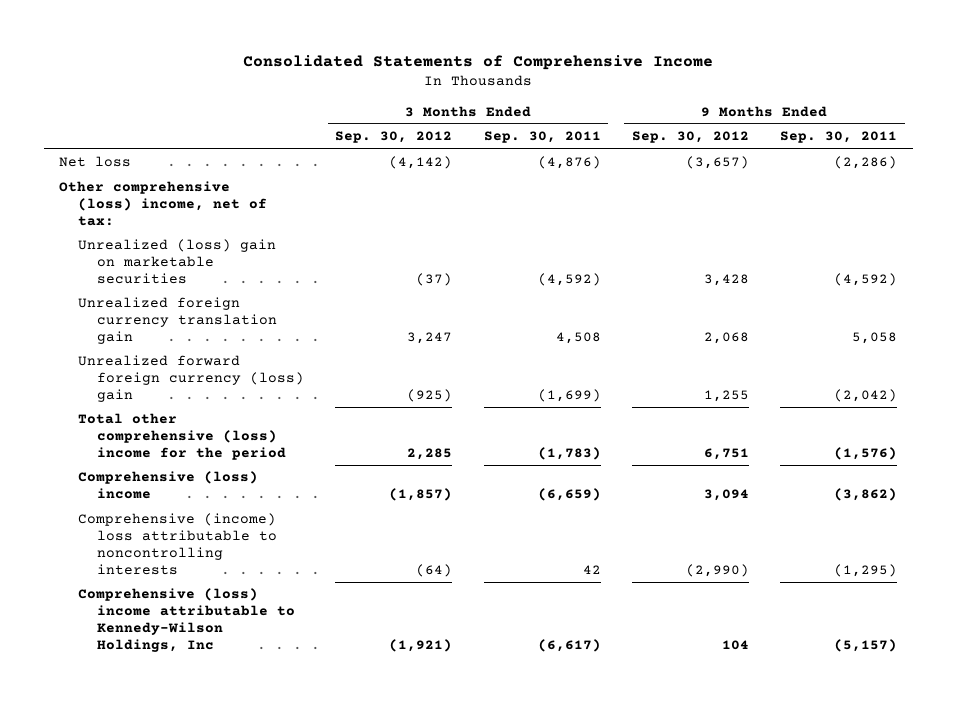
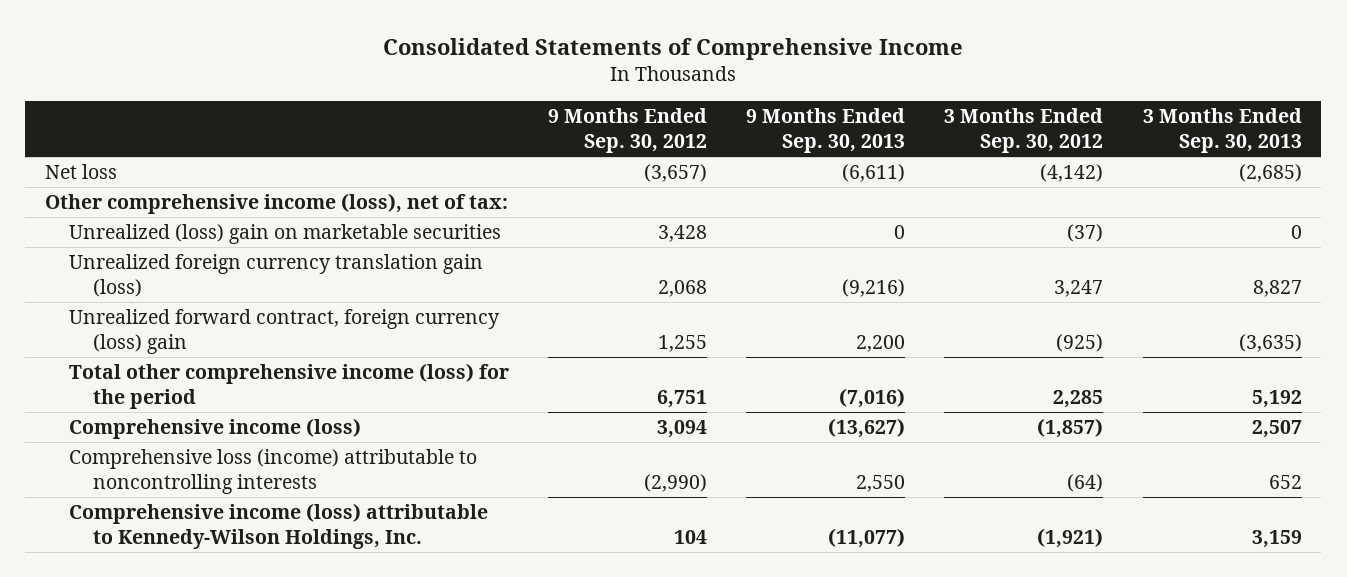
[483,131,601,144] Sep. 30, 2011 -> none
[780,131,898,144] Sep. 30, 2011 -> none
none -> [746,107,906,153] 9 Months Ended Sep. 30, 2013
none -> [1142,107,1302,153] 3 Months Ended Sep. 30, 2013
[59,181,268,227] Other comprehensive (loss) income, net of tax: -> [45,193,509,215] Other comprehensive income (loss), net of tax:
[78,297,278,345] Unrealized foreign currency translation gain -> [68,254,483,298] Unrealized foreign currency translation gain (loss)
[78,355,305,403] Unrealized forward foreign currency (loss) gain -> [68,309,500,355] Unrealized forward contract, foreign currency (loss) gain
[78,413,287,461] Total other comprehensive (loss) income for the period -> [68,363,509,410] Total other comprehensive income (loss) for the period
[78,471,259,500] Comprehensive (loss) income -> [68,418,361,440] Comprehensive income (loss)
[78,513,278,576] Comprehensive (income) loss attributable to noncontrolling interests -> [68,449,477,495] Comprehensive loss (income) attributable to noncontrolling interests
[78,588,296,653] Comprehensive (loss) income attributable to Kennedy-Wilson Holdings, Inc -> [68,503,488,550] Comprehensive income (loss) attributable to Kennedy-Wilson Holdings, Inc.

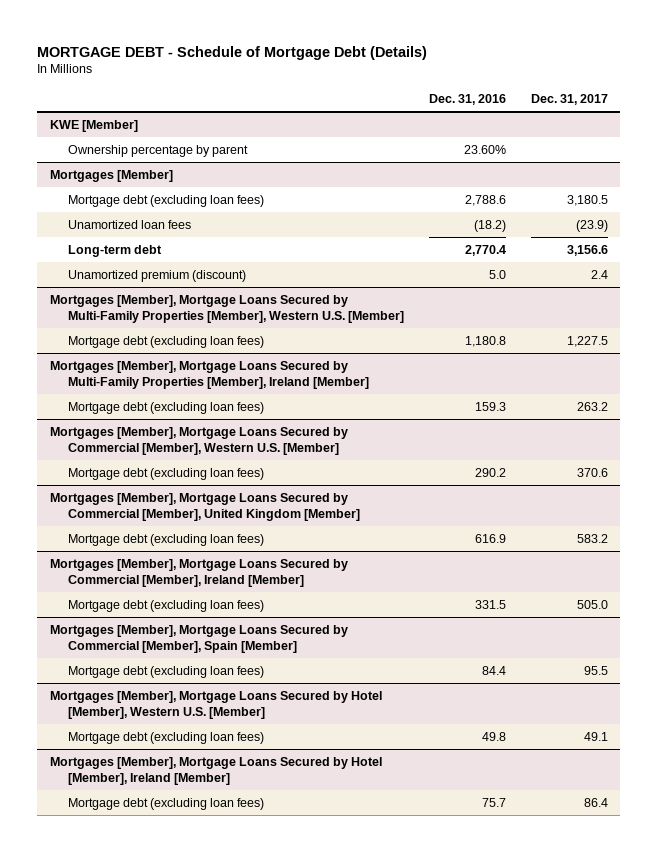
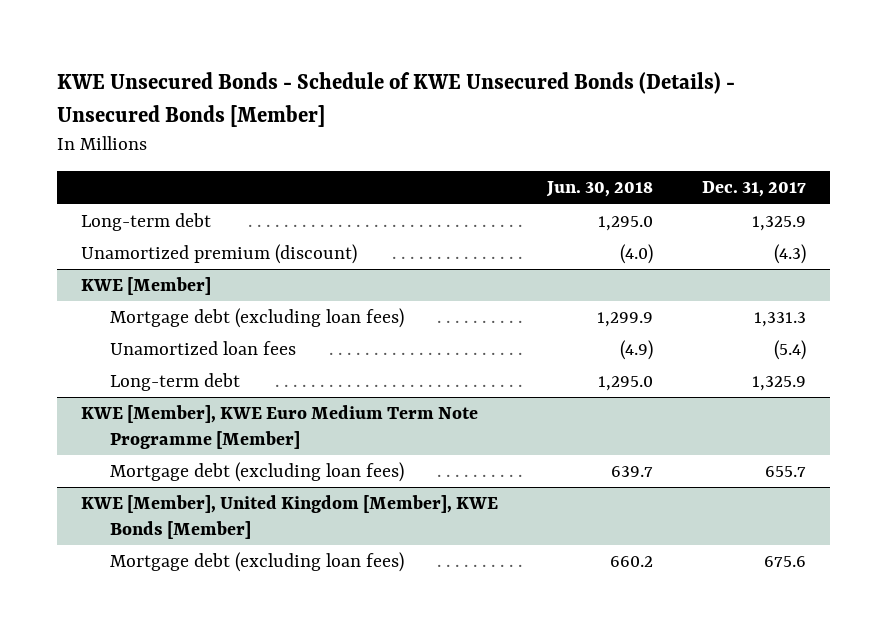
[37,45,428,60] MORTGAGE DEBT - Schedule of Mortgage Debt (Details) -> [56,72,735,127] KWE Unsecured Bonds - Schedule of KWE Unsecured Bonds (Details) - Unsecured Bonds [Member]
[428,93,506,105] Dec. 31, 2016 -> none
none -> [545,181,653,198] Jun. 30, 2018
none -> [80,213,211,232] Long-term debt
none -> [80,244,357,265] Unamortized premium (discount)
[67,144,248,157] Ownership percentage by parent -> none
[49,169,173,182] Mortgages [Member] -> none
[67,269,246,282] Unamortized premium (discount) -> none
[49,294,404,324] Mortgages [Member], Mortgage Loans Secured by Multi-Family Properties [Member], Western U.S. [Member] -> none
[49,360,369,390] Mortgages [Member], Mortgage Loans Secured by Multi-Family Properties [Member], Ireland [Member] -> none
[49,426,348,456] Mortgages [Member], Mortgage Loans Secured by Commercial [Member], Western U.S. [Member] -> none
[67,467,264,480] Mortgage debt (excluding loan fees) -> none
[49,492,360,522] Mortgages [Member], Mortgage Loans Secured by Commercial [Member], United Kingdom [Member] -> none
[67,533,264,546] Mortgage debt (excluding loan fees) -> none
[49,558,348,588] Mortgages [Member], Mortgage Loans Secured by Commercial [Member], Ireland [Member] -> none
[67,599,264,612] Mortgage debt (excluding loan fees) -> none
[49,624,348,654] Mortgages [Member], Mortgage Loans Secured by Commercial [Member], Spain [Member] -> none
[67,665,264,678] Mortgage debt (excluding loan fees) -> none
[49,690,382,720] Mortgages [Member], Mortgage Loans Secured by Hotel [Member], Western U.S. [Member] -> none
[67,731,264,744] Mortgage debt (excluding loan fees) -> none
[49,756,382,786] Mortgages [Member], Mortgage Loans Secured by Hotel [Member], Ireland [Member] -> none
[67,797,264,810] Mortgage debt (excluding loan fees) -> none
[566,194,608,206] 3,180.5 -> [753,312,806,328] 1,331.3
[575,219,608,232] (23.9) -> [773,340,806,361] (5.4)
[566,244,608,256] 3,156.6 -> [751,376,806,392] 1,325.9
none -> [80,405,478,450] KWE [Member], KWE Euro Medium Term Note Programme [Member]
[566,335,608,347] 1,227.5 -> [764,466,806,478] 655.7
none -> [80,495,498,540] KWE [Member], United Kingdom [Member], KWE Bonds [Member]
[576,401,608,411] 263.2 -> [763,556,806,568] 675.6

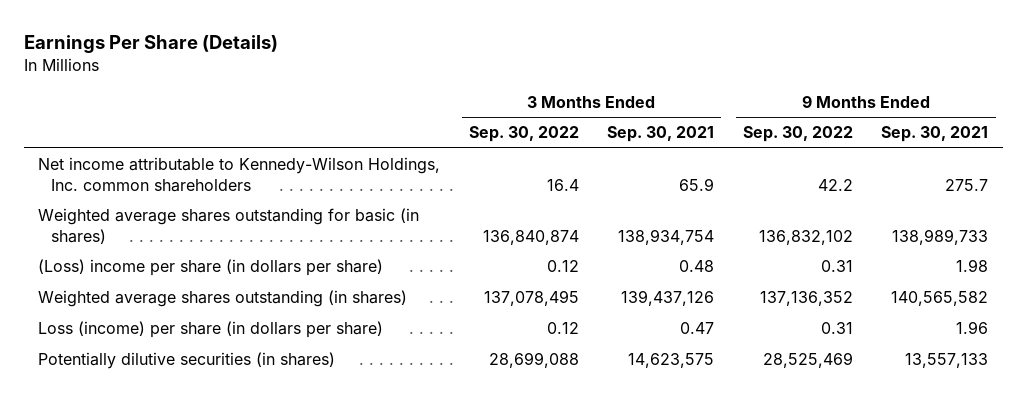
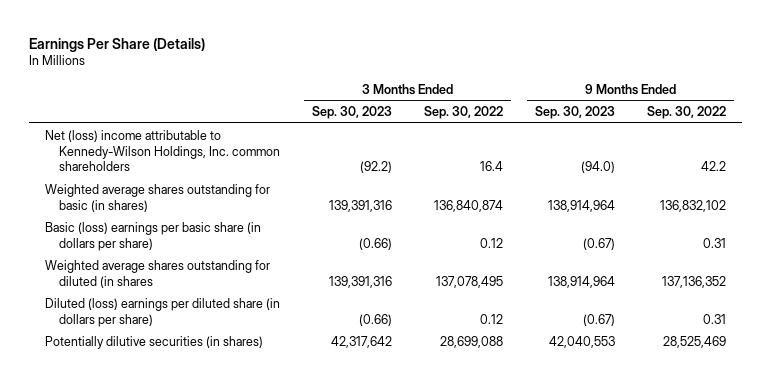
[607,126,715,143] Sep. 30, 2021 -> none
[881,126,989,143] Sep. 30, 2021 -> none
none -> [312,106,393,120] Sep. 30, 2023
none -> [535,106,616,120] Sep. 30, 2023
[38,157,441,193] Net income attributable to Kennedy-Wilson Holdings, Inc. common shareholders -> [45,129,281,172] Net (loss) income attributable to Kennedy-Wilson Holdings, Inc. common shareholders
[38,259,384,277] (Loss) income per share (in dollars per share) -> [45,221,262,251] Basic (loss) earnings per basic share (in dollars per share)
[38,290,408,308] Weighted average shares outstanding (in shares) -> [45,259,271,288] Weighted average shares outstanding for diluted (in shares
[38,321,384,339] Loss (income) per share (in dollars per share) -> [45,297,281,327] Diluted (loss) earnings per diluted share (in dollars per share)

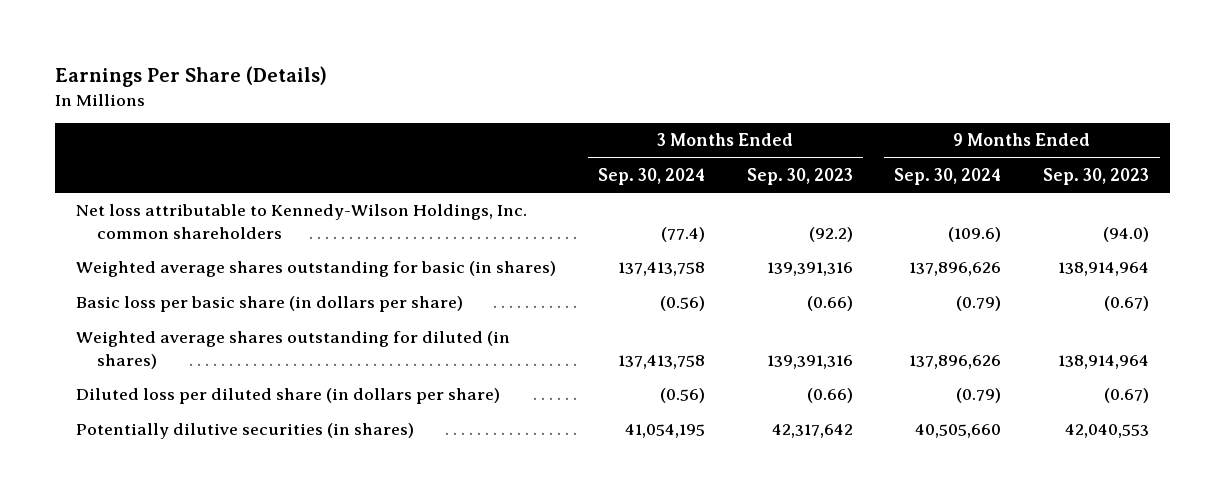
[424,106,504,120] Sep. 30, 2022 -> none
[647,106,727,120] Sep. 30, 2022 -> none
none -> [597,168,705,186] Sep. 30, 2024
none -> [894,168,1002,186] Sep. 30, 2024
[45,129,281,172] Net (loss) income attributable to Kennedy-Wilson Holdings, Inc. common shareholders -> [76,204,528,239] Net loss attributable to Kennedy-Wilson Holdings, Inc. common shareholders
[45,221,262,251] Basic (loss) earnings per basic share (in dollars per share) -> [76,296,464,313] Basic loss per basic share (in dollars per share)
[45,259,271,288] Weighted average shares outstanding for diluted (in shares -> [76,331,511,369] Weighted average shares outstanding for diluted (in shares)
[45,297,281,327] Diluted (loss) earnings per diluted share (in dollars per share) -> [76,388,501,405] Diluted loss per diluted share (in dollars per share)

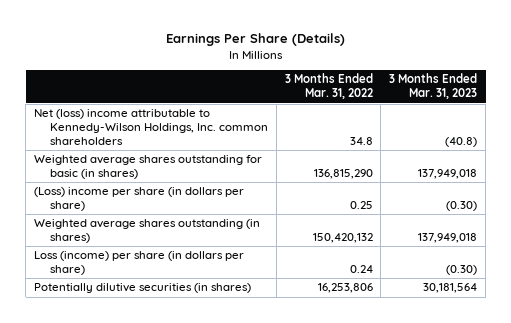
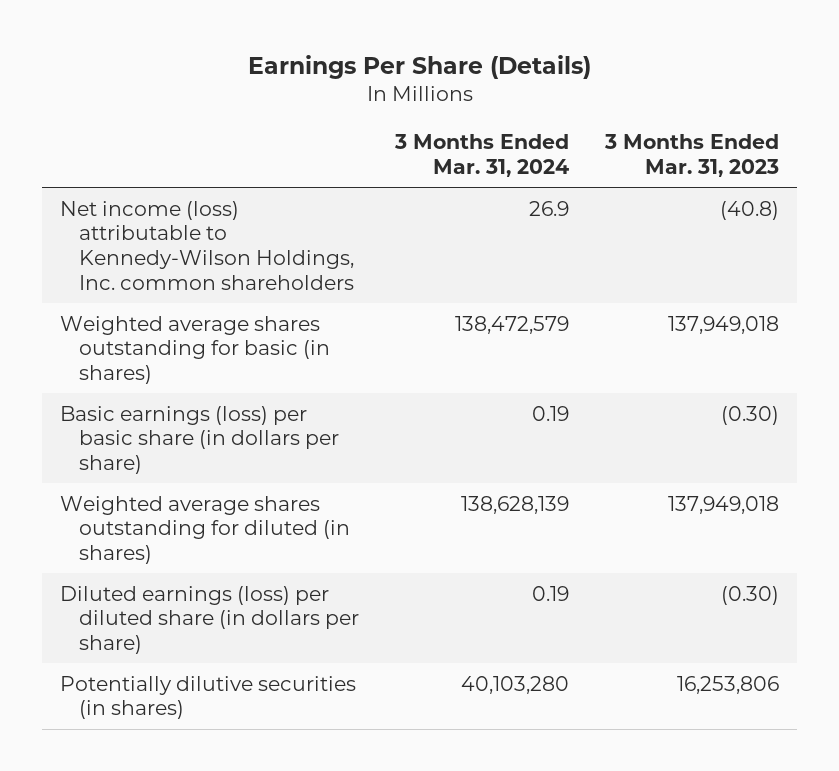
[284,73,373,100] 3 Months Ended Mar. 31, 2022 -> none
none -> [394,134,570,178] 3 Months Ended Mar. 31, 2024
[33,109,269,146] Net (loss) income attributable to Kennedy-Wilson Holdings, Inc. common shareholders -> [59,200,355,290] Net income (loss) attributable to Kennedy-Wilson Holdings, Inc. common shareholders
[33,187,244,212] (Loss) income per share (in dollars per share) -> [59,405,340,474] Basic earnings (loss) per basic share (in dollars per share)
[33,219,260,244] Weighted average shares outstanding (in shares) -> [59,495,351,564] Weighted average shares outstanding for diluted (in shares)
[33,251,244,276] Loss (income) per share (in dollars per share) -> [59,585,360,654] Diluted earnings (loss) per diluted share (in dollars per share)
[423,283,478,294] 30,181,564 -> [677,675,780,694] 16,253,806

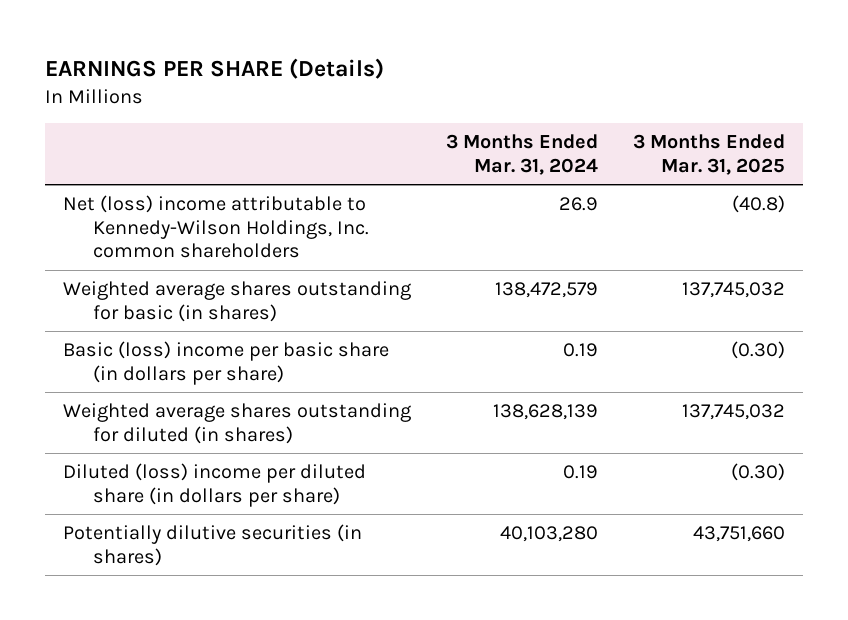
[247,54,591,79] Earnings Per Share (Details) -> [45,58,385,80] EARNINGS PER SHARE (Details)
[604,134,780,178] 3 Months Ended Mar. 31, 2023 -> none
none -> [633,134,786,175] 3 Months Ended Mar. 31, 2025
[59,200,355,290] Net income (loss) attributable to Kennedy-Wilson Holdings, Inc. common shareholders -> [62,195,370,259] Net (loss) income attributable to Kennedy-Wilson Holdings, Inc. common shareholders
[59,405,340,474] Basic earnings (loss) per basic share (in dollars per share) -> [62,341,389,385] Basic (loss) income per basic share (in dollars per share)
[59,585,360,654] Diluted earnings (loss) per diluted share (in dollars per share) -> [62,463,366,507] Diluted (loss) income per diluted share (in dollars per share)

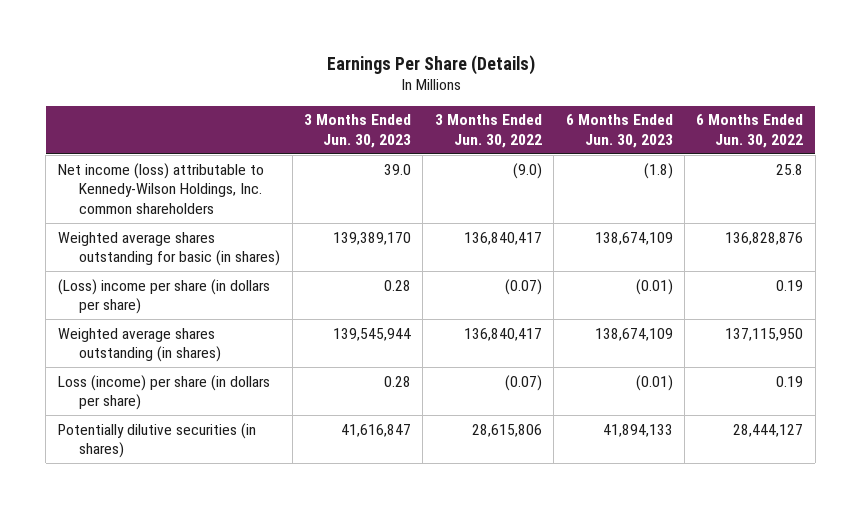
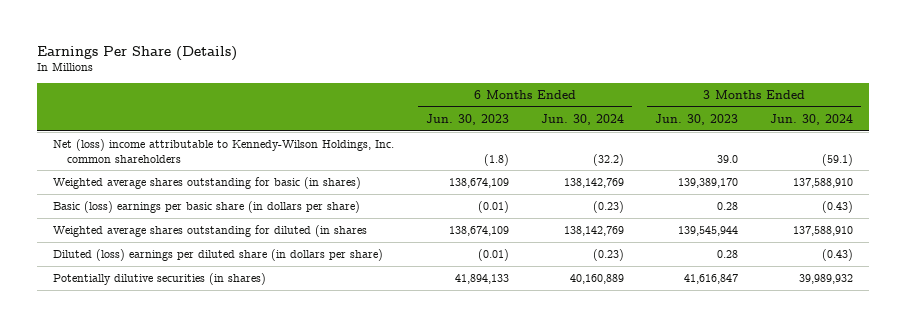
[434,114,542,148] 3 Months Ended Jun. 30, 2022 -> none
[696,114,804,148] 6 Months Ended Jun. 30, 2022 -> none
none -> [540,113,624,125] Jun. 30, 2024
none -> [770,113,854,125] Jun. 30, 2024
[57,162,264,215] Net income (loss) attributable to Kennedy-Wilson Holdings, Inc. common shareholders -> [53,138,395,163] Net (loss) income attributable to Kennedy-Wilson Holdings, Inc. common shareholders
[57,278,270,315] (Loss) income per share (in dollars per share) -> [53,200,361,213] Basic (loss) earnings per basic share (in dollars per share)
[57,327,222,363] Weighted average shares outstanding (in shares) -> [53,224,368,237] Weighted average shares outstanding for diluted (in shares
[57,374,270,411] Loss (income) per share (in dollars per share) -> [53,248,384,261] Diluted (loss) earnings per diluted share (in dollars per share)

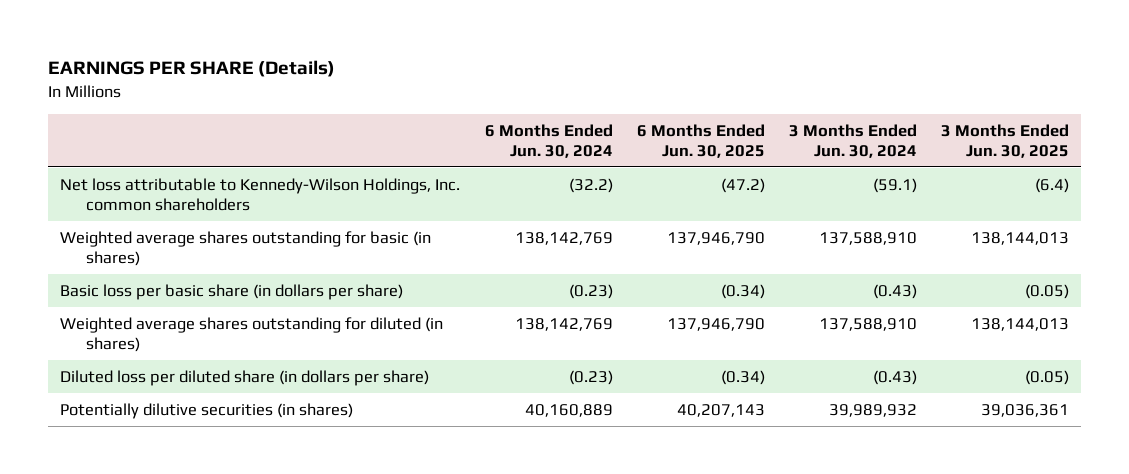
[37,45,238,61] Earnings Per Share (Details) -> [48,60,336,78] EARNINGS PER SHARE (Details)
[425,113,509,125] Jun. 30, 2023 -> none
[655,113,739,125] Jun. 30, 2023 -> none
none -> [636,123,765,158] 6 Months Ended Jun. 30, 2025
none -> [941,123,1070,158] 3 Months Ended Jun. 30, 2025
[53,138,395,163] Net (loss) income attributable to Kennedy-Wilson Holdings, Inc. common shareholders -> [60,178,461,212] Net loss attributable to Kennedy-Wilson Holdings, Inc. common shareholders
[53,200,361,213] Basic (loss) earnings per basic share (in dollars per share) -> [60,284,404,301] Basic loss per basic share (in dollars per share)
[53,224,368,237] Weighted average shares outstanding for diluted (in shares -> [60,317,444,353] Weighted average shares outstanding for diluted (in shares)
[53,248,384,261] Diluted (loss) earnings per diluted share (in dollars per share) -> [60,370,430,387] Diluted loss per diluted share (in dollars per share)

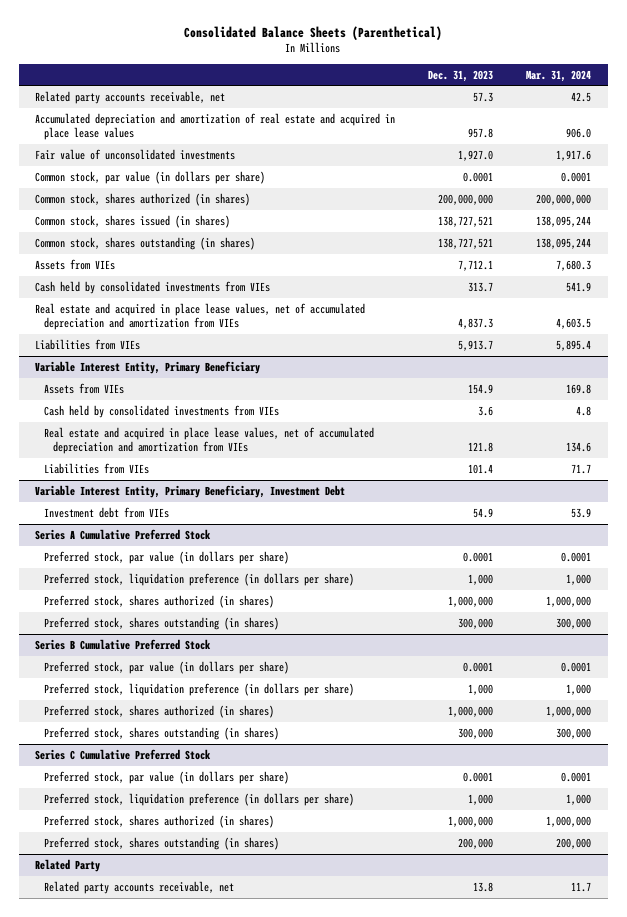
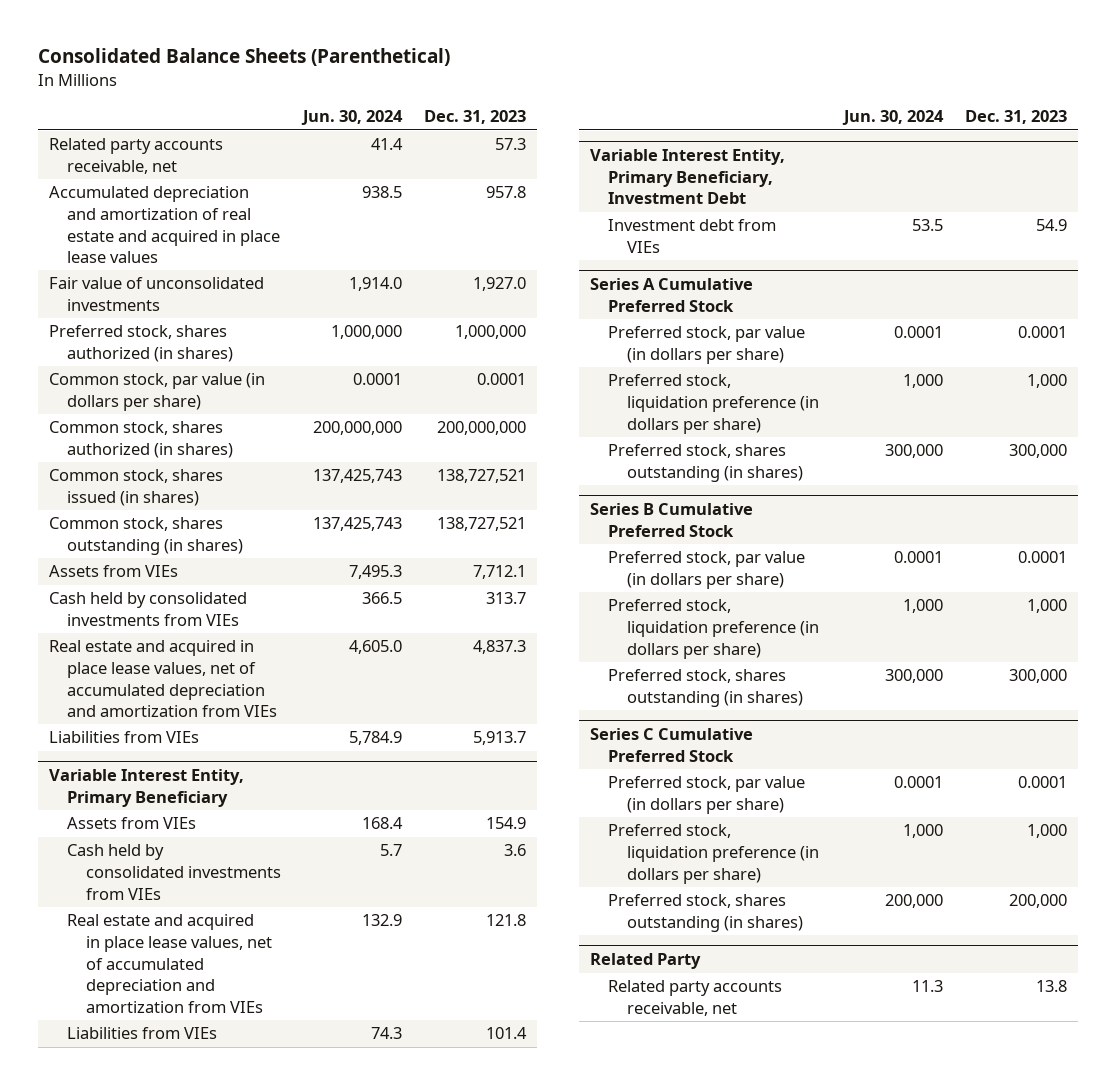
[526,69,592,82] Mar. 31, 2024 -> none
none -> [300,110,403,126] Jun. 30, 2024
none -> [48,325,234,362] Preferred stock, shares authorized (in shares)
[44,594,275,608] Preferred stock, shares authorized (in shares) -> none
[44,704,275,718] Preferred stock, shares authorized (in shares) -> none
[44,814,275,828] Preferred stock, shares authorized (in shares) -> none

